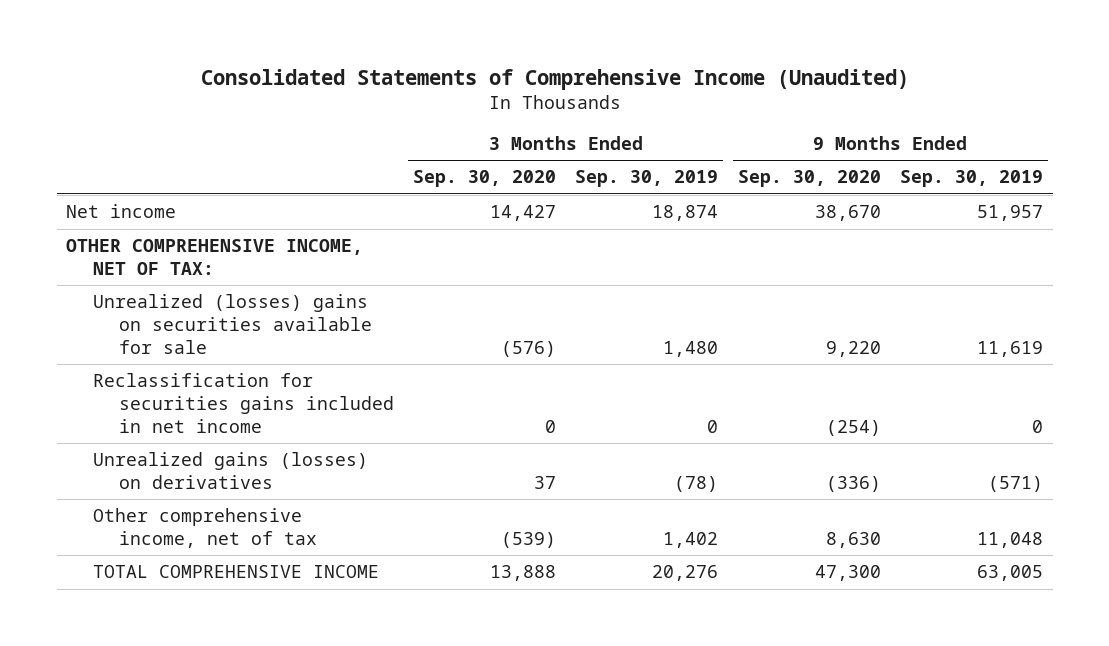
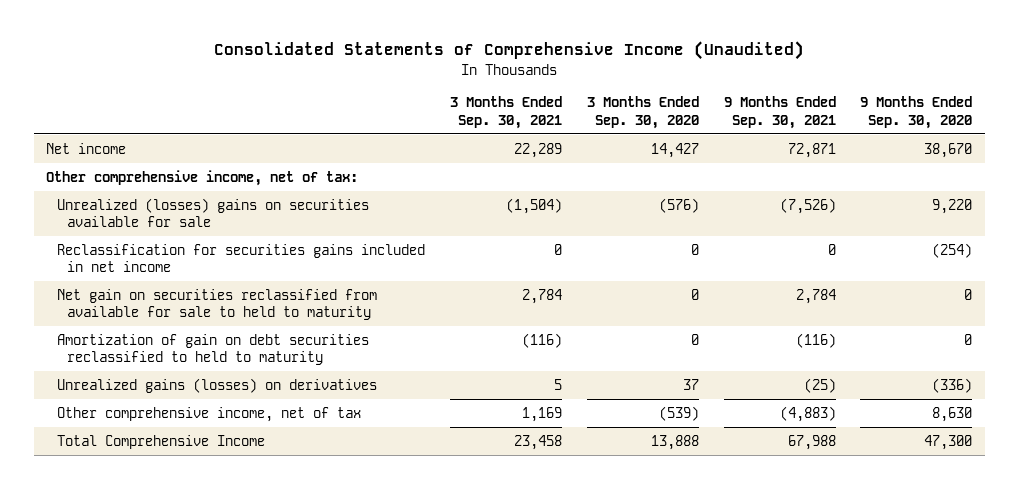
[575,170,719,188] Sep. 30, 2019 -> none
[900,170,1044,188] Sep. 30, 2019 -> none
none -> [449,96,562,129] 3 Months Ended Sep. 30, 2021
none -> [723,96,836,129] 9 Months Ended Sep. 30, 2021
[66,239,364,275] OTHER COMPREHENSIVE INCOME, NET OF TAX: -> [46,169,359,186] Other comprehensive income, net of tax:
none -> [56,288,377,321] Net gain on securities reclassified from available for sale to held to maturity
none -> [56,333,369,366] Amortization of gain on debt securities reclassified to held to maturity
[92,565,379,579] TOTAL COMPREHENSIVE INCOME -> [56,434,265,449] Total Comprehensive Income

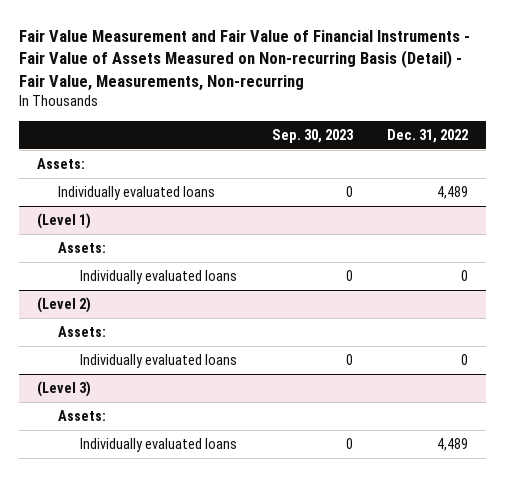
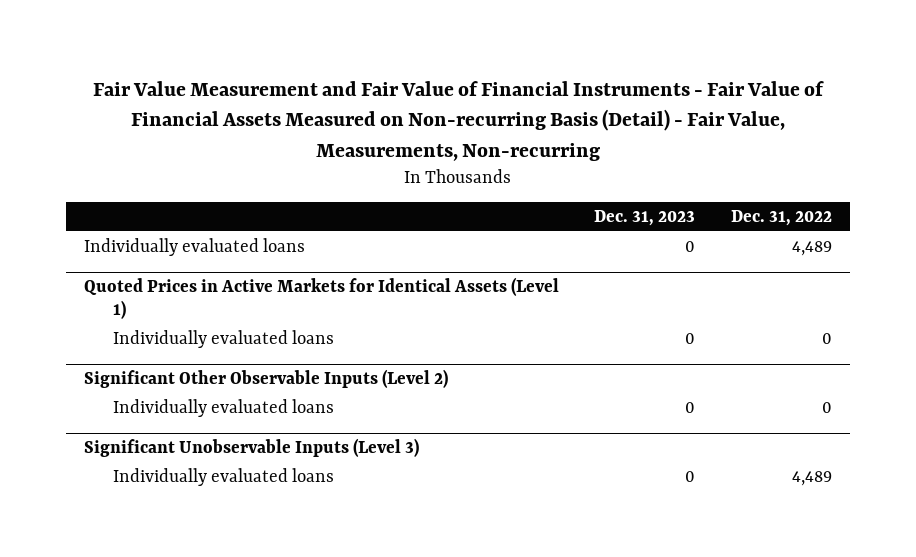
[19,29,471,91] Fair Value Measurement and Fair Value of Financial Instruments - Fair Value of Assets Measured on Non-recurring Basis (Detail) - Fair Value, Measurements, Non-recurring -> [92,81,824,161] Fair Value Measurement and Fair Value of Financial Instruments - Fair Value of Financial Assets Measured on Non-recurring Basis (Detail) - Fair Value, Measurements, Non-recurring
[271,128,354,143] Sep. 30, 2023 -> none
none -> [594,210,696,227] Dec. 31, 2023
[36,158,85,170] Assets: -> none
[58,242,107,254] Assets: -> none
[36,213,91,230] (Level 1) -> [83,277,559,319] Quoted Prices in Active Markets for Identical Assets (Level 1)
[58,326,107,338] Assets: -> none
[36,297,91,314] (Level 2) -> [83,369,448,389] Significant Other Observable Inputs (Level 2)
[58,410,107,422] Assets: -> none
[36,381,91,398] (Level 3) -> [83,438,419,458] Significant Unobservable Inputs (Level 3)

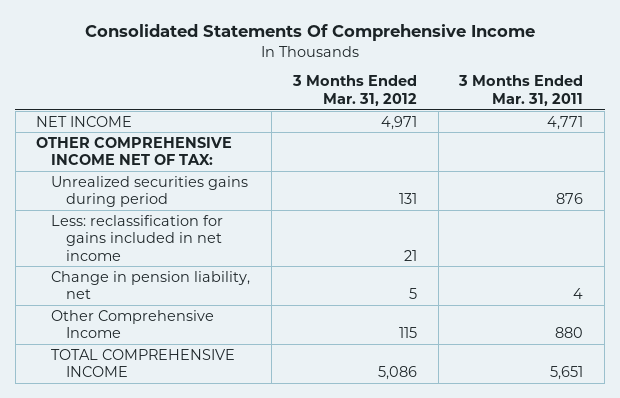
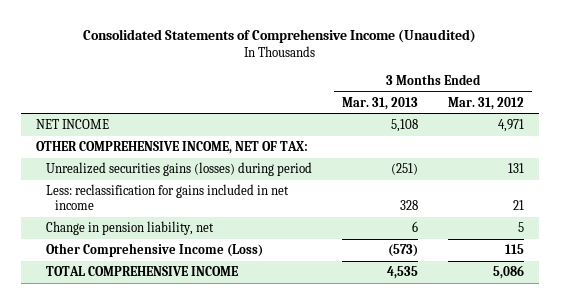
[84,24,535,42] Consolidated Statements Of Comprehensive Income -> [83,29,477,44] Consolidated Statements of Comprehensive Income (Unaudited)
[458,75,584,107] 3 Months Ended Mar. 31, 2011 -> none
none -> [342,96,419,110] Mar. 31, 2013
[36,136,233,166] OTHER COMPREHENSIVE INCOME NET OF TAX: -> [36,141,309,155] OTHER COMPREHENSIVE INCOME, NET OF TAX:
[51,175,249,208] Unrealized securities gains during period -> [45,162,312,177] Unrealized securities gains (losses) during period
[51,309,215,339] Other Comprehensive Income -> [45,243,263,258] Other Comprehensive Income (Loss)

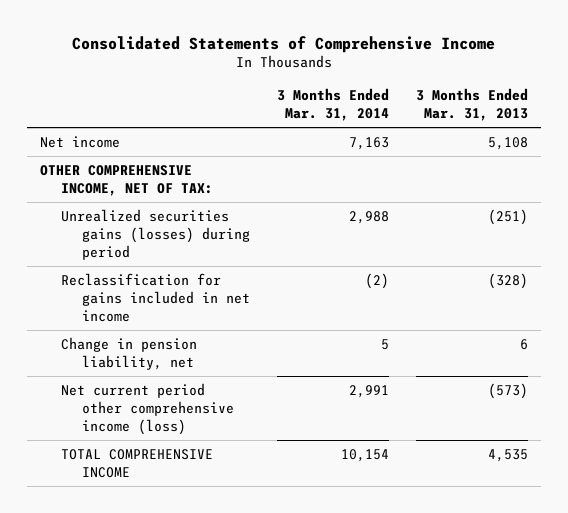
[83,29,477,44] Consolidated Statements of Comprehensive Income (Unaudited) -> [72,35,496,53] Consolidated Statements of Comprehensive Income
[448,96,525,110] Mar. 31, 2012 -> none
none -> [276,88,389,122] 3 Months Ended Mar. 31, 2014
[36,119,110,130] NET INCOME -> [40,135,121,148] Net income
[45,184,289,211] Less: reclassification for gains included in net income -> [61,272,250,323] Reclassification for gains included in net income
[400,200,419,211] 328 -> [487,272,528,289] (328)
[45,243,263,258] Other Comprehensive Income (Loss) -> [61,382,234,436] Net current period other comprehensive income (loss)

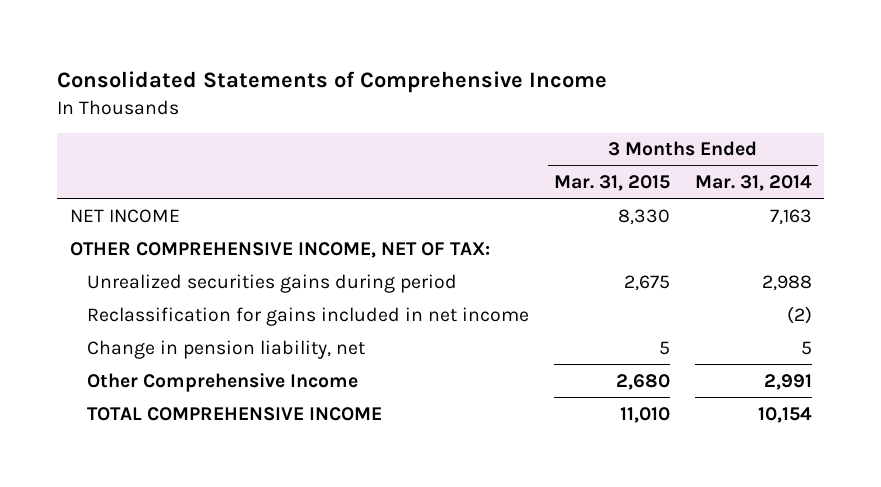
[415,88,528,122] 3 Months Ended Mar. 31, 2013 -> none
none -> [553,175,670,192] Mar. 31, 2015
[40,135,121,148] Net income -> [69,208,180,223] NET INCOME
[61,208,250,261] Unrealized securities gains (losses) during period -> [87,273,458,293] Unrealized securities gains during period
[61,382,234,436] Net current period other comprehensive income (loss) -> [87,372,359,392] Other Comprehensive Income

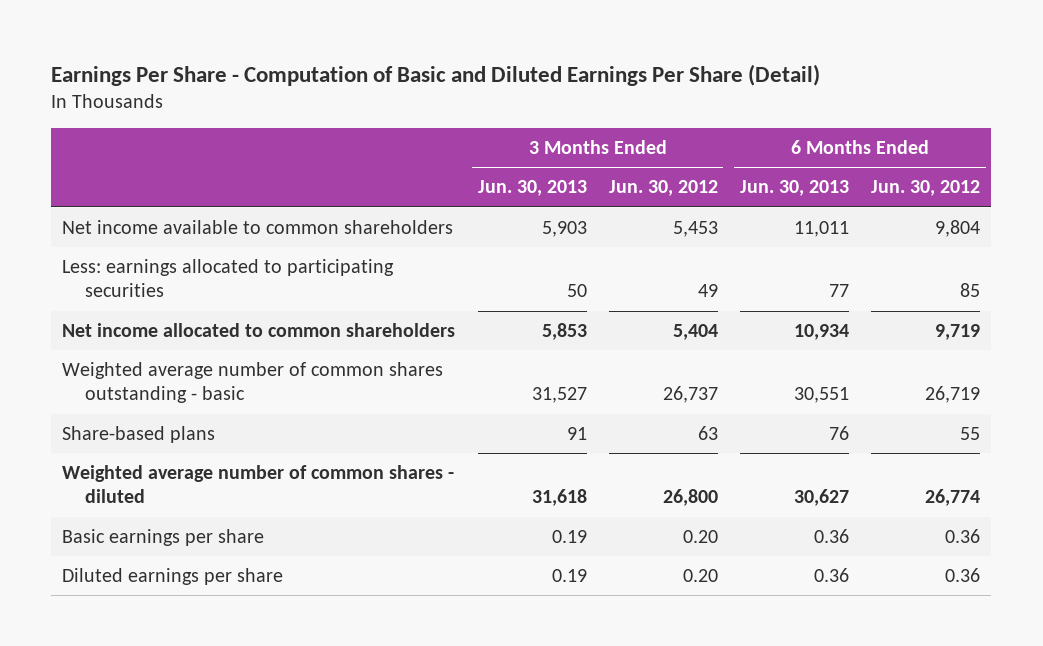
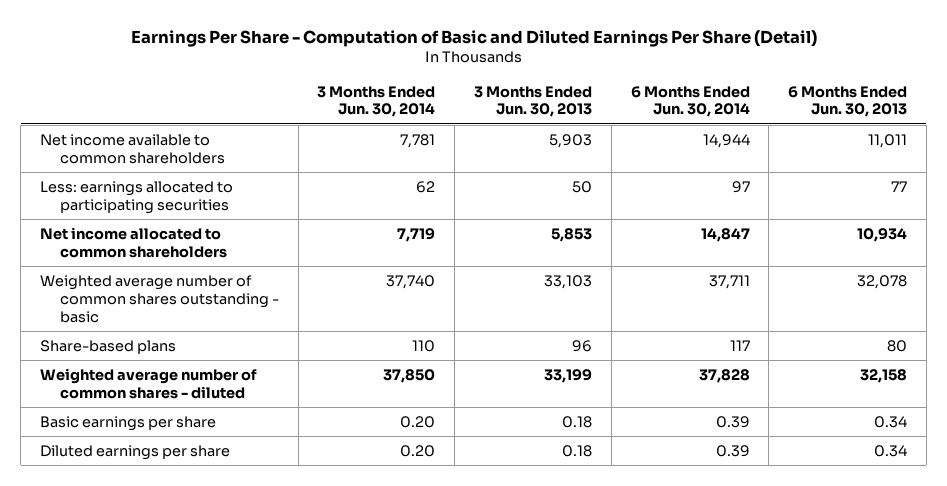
[608,180,718,197] Jun. 30, 2012 -> none
[871,180,981,197] Jun. 30, 2012 -> none
none -> [317,85,436,118] 3 Months Ended Jun. 30, 2014
none -> [630,85,750,118] 6 Months Ended Jun. 30, 2014
[531,387,587,404] 31,527 -> [543,274,592,289] 33,103
[794,387,850,404] 30,551 -> [857,274,908,289] 32,078
[566,427,587,441] 91 -> [571,339,592,352] 96
[829,426,850,441] 76 -> [887,339,908,352] 80
[531,489,587,507] 31,618 -> [543,368,592,383] 33,199
[794,489,850,507] 30,627 -> [860,368,908,383] 32,158
[551,530,587,544] 0.19 -> [561,415,592,428] 0.18
[814,529,850,544] 0.36 -> [874,415,908,428] 0.34
[551,569,587,583] 0.19 -> [561,444,592,457] 0.18
[814,568,850,583] 0.36 -> [874,444,908,457] 0.34

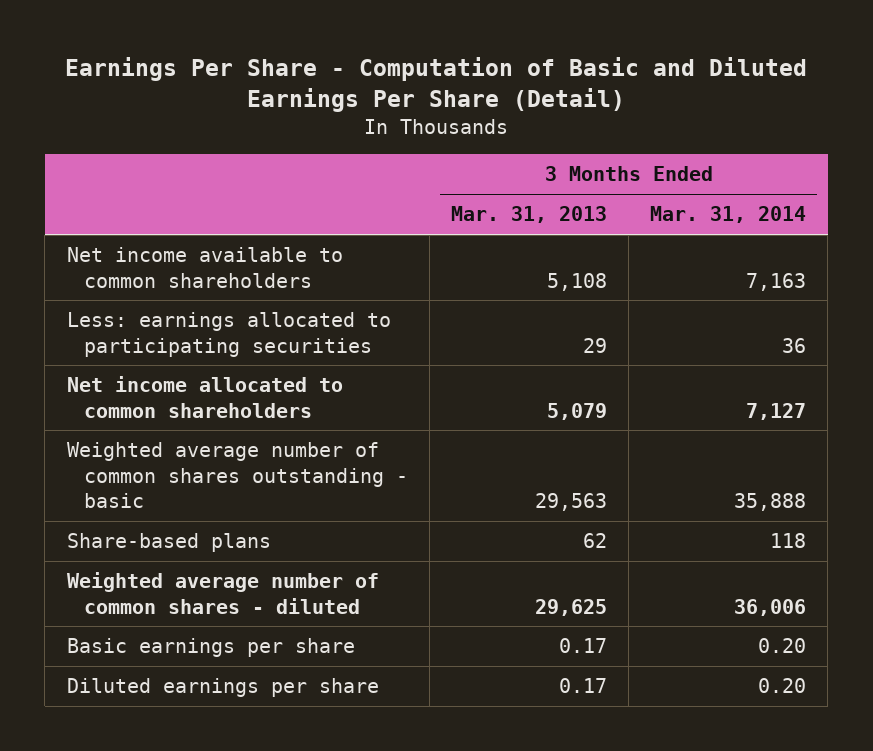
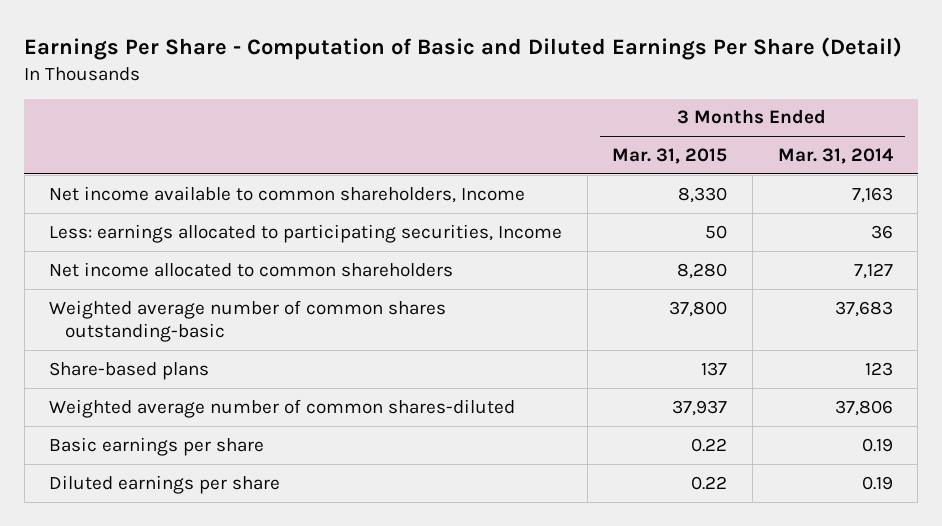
[450,206,607,224] Mar. 31, 2013 -> none
none -> [612,147,728,164] Mar. 31, 2015
[66,247,343,288] Net income available to common shareholders -> [49,185,526,203] Net income available to common shareholders, Income
[66,312,391,357] Less: earnings allocated to participating securities -> [49,223,563,243] Less: earnings allocated to participating securities, Income
[66,442,408,509] Weighted average number of common shares outstanding - basic -> [49,299,447,343] Weighted average number of common shares outstanding-basic
[734,493,807,512] 35,888 -> [834,300,893,317] 37,683
[770,533,807,549] 118 -> [864,361,893,376] 123
[66,572,379,614] Weighted average number of common shares - diluted -> [49,398,516,418] Weighted average number of common shares-diluted
[734,598,807,616] 36,006 -> [834,399,893,416] 37,806
[758,638,807,654] 0.20 -> [861,437,893,452] 0.19
[758,678,807,694] 0.20 -> [861,475,893,490] 0.19

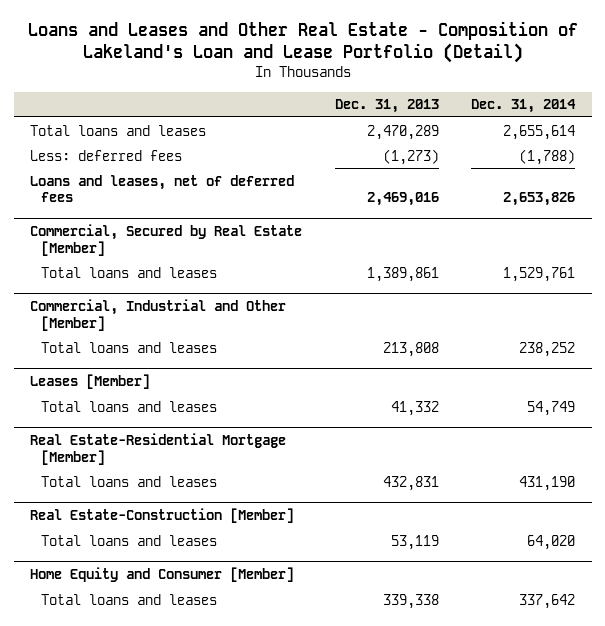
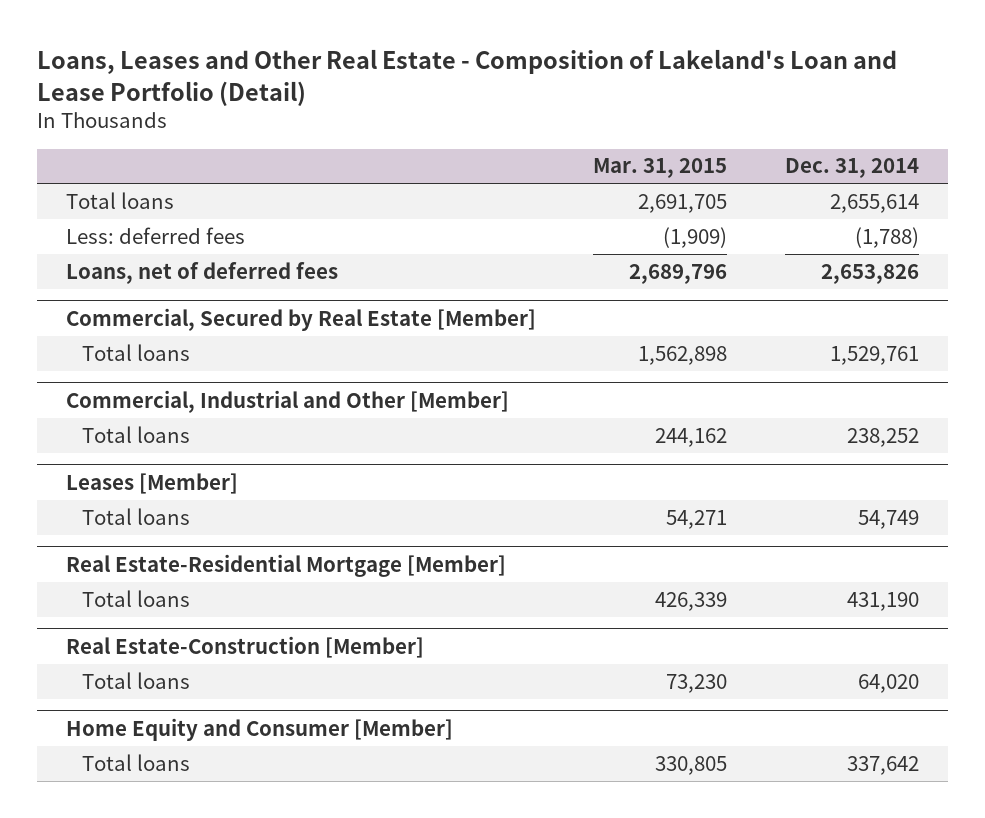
[27,21,578,64] Loans and Leases and Other Real Estate - Composition of Lakeland's Loan and Lease Portfolio (Detail) -> [37,48,898,106] Loans, Leases and Other Real Estate - Composition of Lakeland's Loan and Lease Portfolio (Detail)
[334,99,439,114] Dec. 31, 2013 -> none
none -> [593,158,728,179] Mar. 31, 2015
[30,124,207,136] Total loans and leases -> [65,191,174,209] Total loans
[30,174,295,203] Loans and leases, net of deferred fees -> [65,261,338,284] Loans, net of deferred fees
[40,266,217,278] Total loans and leases -> [82,343,191,361] Total loans
[40,341,217,353] Total loans and leases -> [82,425,191,443] Total loans
[40,400,217,412] Total loans and leases -> [82,507,191,525] Total loans
[40,475,217,487] Total loans and leases -> [82,589,191,607] Total loans
[40,534,217,546] Total loans and leases -> [82,671,191,689] Total loans
[40,593,217,605] Total loans and leases -> [82,753,191,771] Total loans

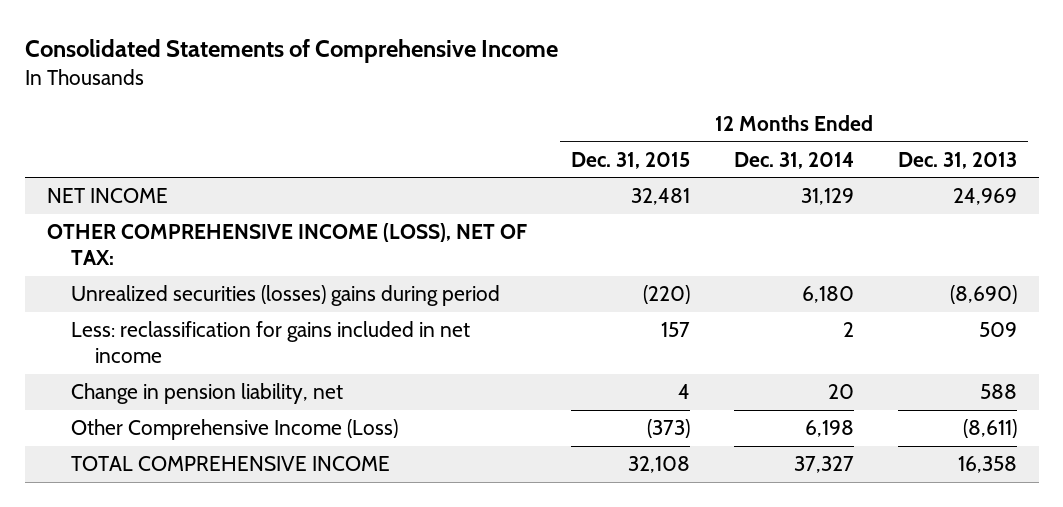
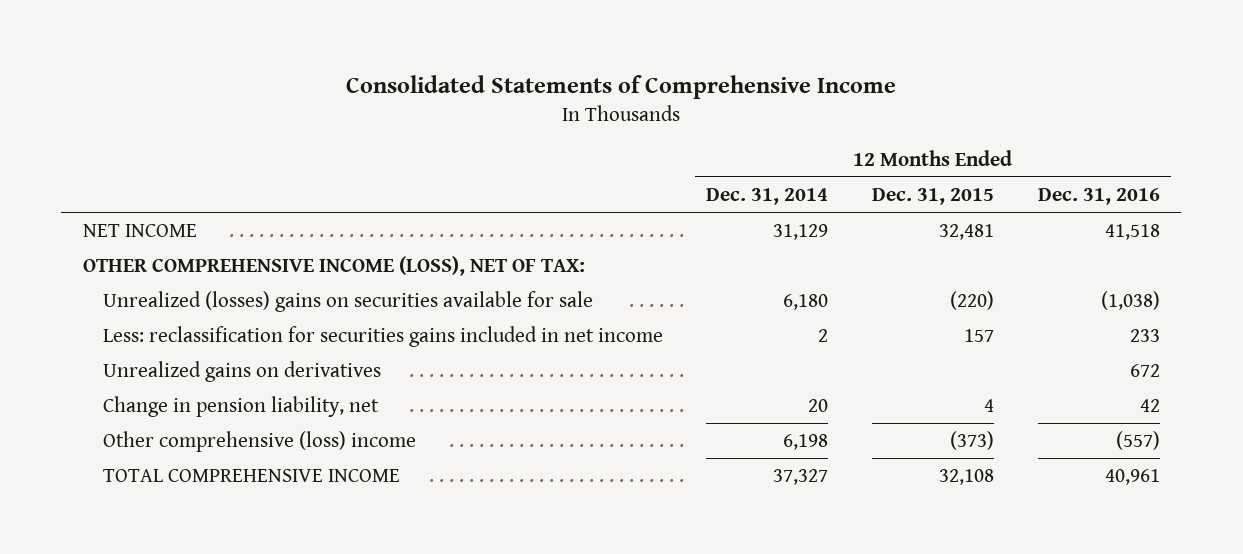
[897,151,1017,169] Dec. 31, 2013 -> none
none -> [1037,187,1160,205] Dec. 31, 2016
[70,285,500,307] Unrealized securities (losses) gains during period -> [102,291,593,313] Unrealized (losses) gains on securities available for sale
[70,321,470,364] Less: reclassification for gains included in net income -> [102,326,663,348] Less: reclassification for securities gains included in net income
none -> [102,361,381,383] Unrealized gains on derivatives
[70,419,398,441] Other Comprehensive Income (Loss) -> [102,431,416,453] Other comprehensive (loss) income

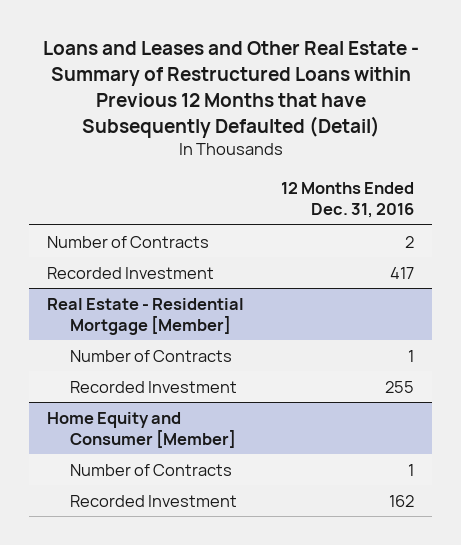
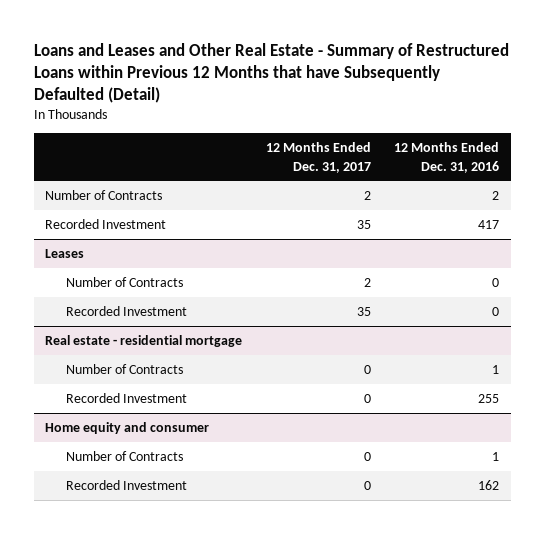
none -> [265,142,371,173] 12 Months Ended Dec. 31, 2017
none -> [45,249,85,259] Leases
none -> [65,277,183,288] Number of Contracts
none -> [65,306,187,317] Recorded Investment
[47,297,245,335] Real Estate - Residential Mortgage [Member] -> [45,335,243,348] Real estate - residential mortgage
[47,411,236,448] Home Equity and Consumer [Member] -> [45,422,210,435] Home equity and consumer

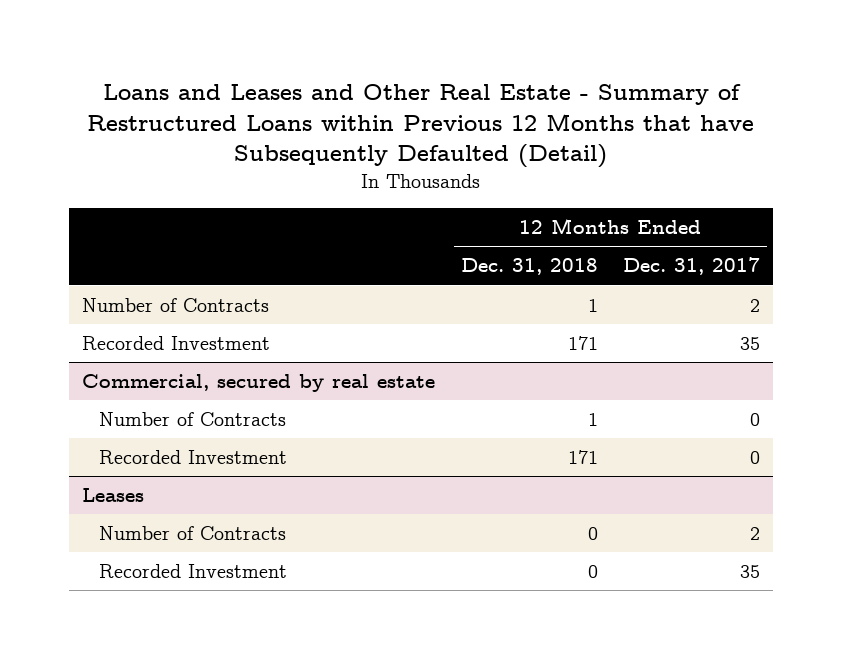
[393,142,499,173] 12 Months Ended Dec. 31, 2016 -> none
none -> [460,258,598,276] Dec. 31, 2018
none -> [81,373,435,392] Commercial, secured by real estate
none -> [98,411,286,426] Number of Contracts
none -> [98,449,287,464] Recorded Investment
[45,335,243,348] Real estate - residential mortgage -> none
[65,364,183,375] Number of Contracts -> none
[65,393,187,404] Recorded Investment -> none
[45,422,210,435] Home equity and consumer -> none
[65,451,183,462] Number of Contracts -> none
[65,480,187,491] Recorded Investment -> none

